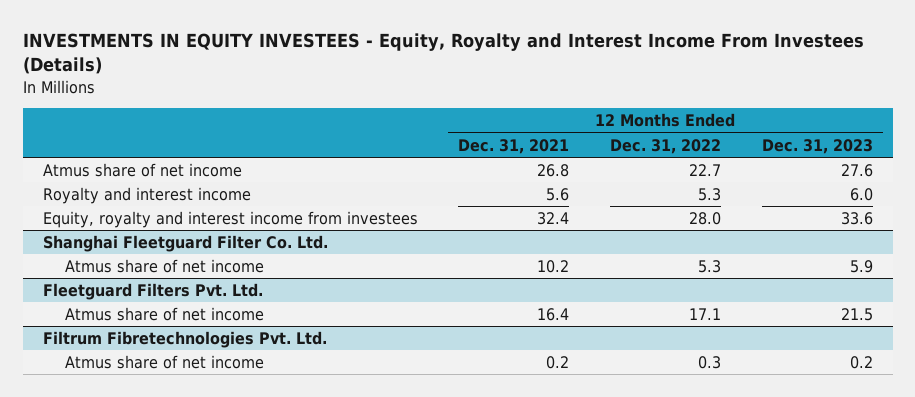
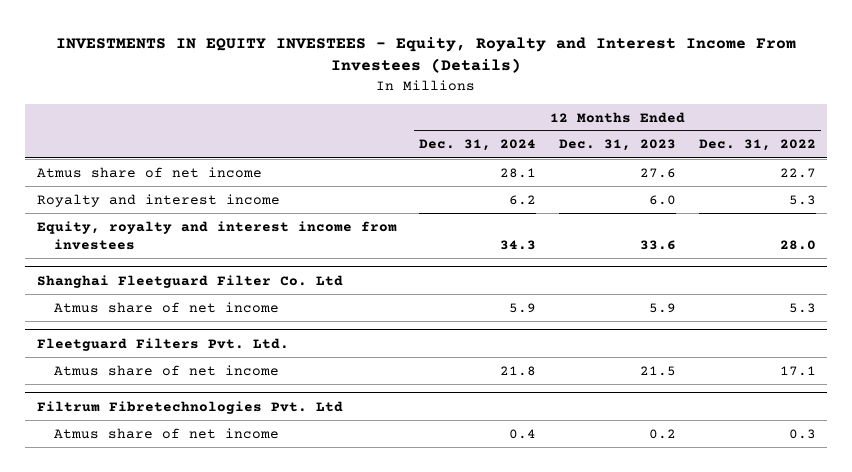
[458,138,570,154] Dec. 31, 2021 -> none
none -> [419,139,537,152] Dec. 31, 2024
[42,234,328,252] Shanghai Fleetguard Filter Co. Ltd. -> [36,274,343,288] Shanghai Fleetguard Filter Co. Ltd
[42,330,327,348] Filtrum Fibretechnologies Pvt. Ltd. -> [36,400,343,414] Filtrum Fibretechnologies Pvt. Ltd

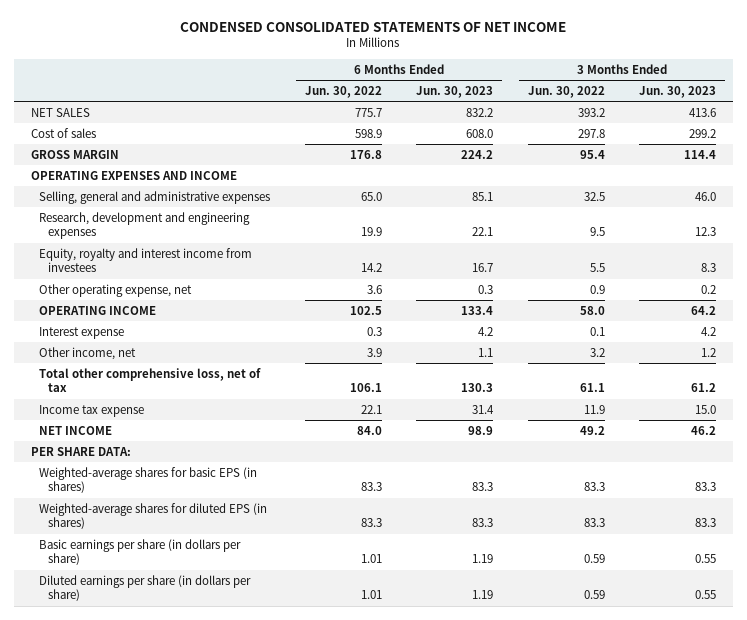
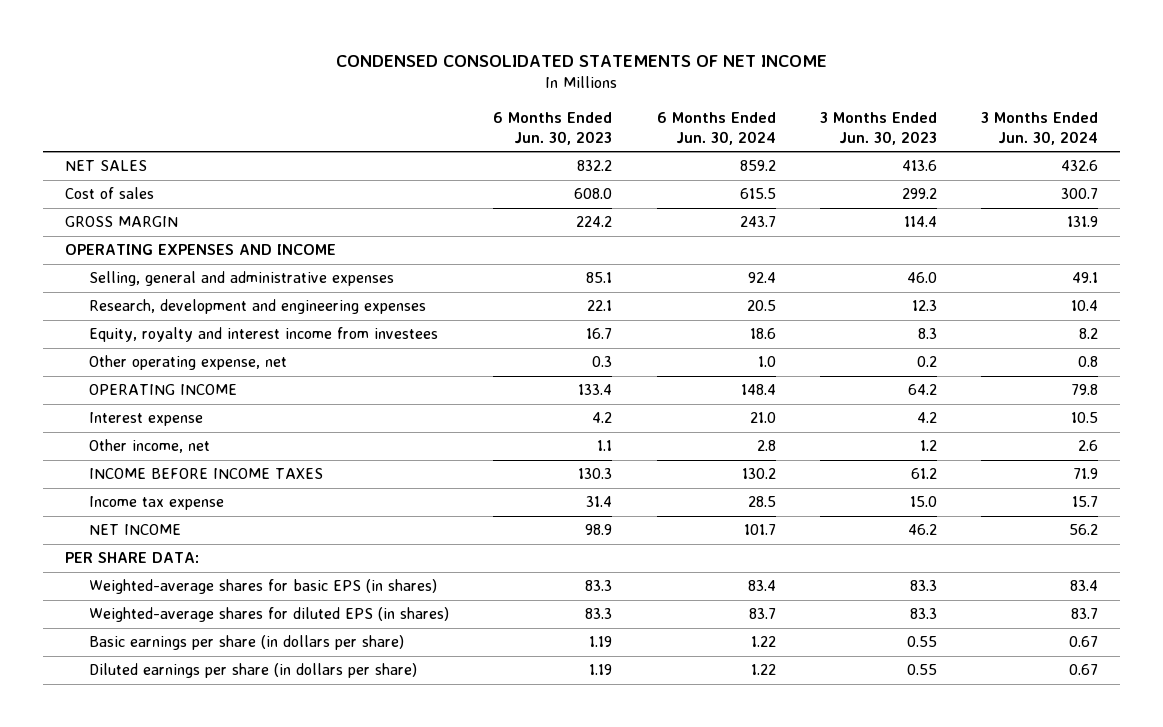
[304,85,382,98] Jun. 30, 2022 -> none
[527,85,605,98] Jun. 30, 2022 -> none
none -> [656,112,776,145] 6 Months Ended Jun. 30, 2024
none -> [981,112,1099,145] 3 Months Ended Jun. 30, 2024
[39,367,262,393] Total other comprehensive loss, net of tax -> [88,468,323,480] INCOME BEFORE INCOME TAXES

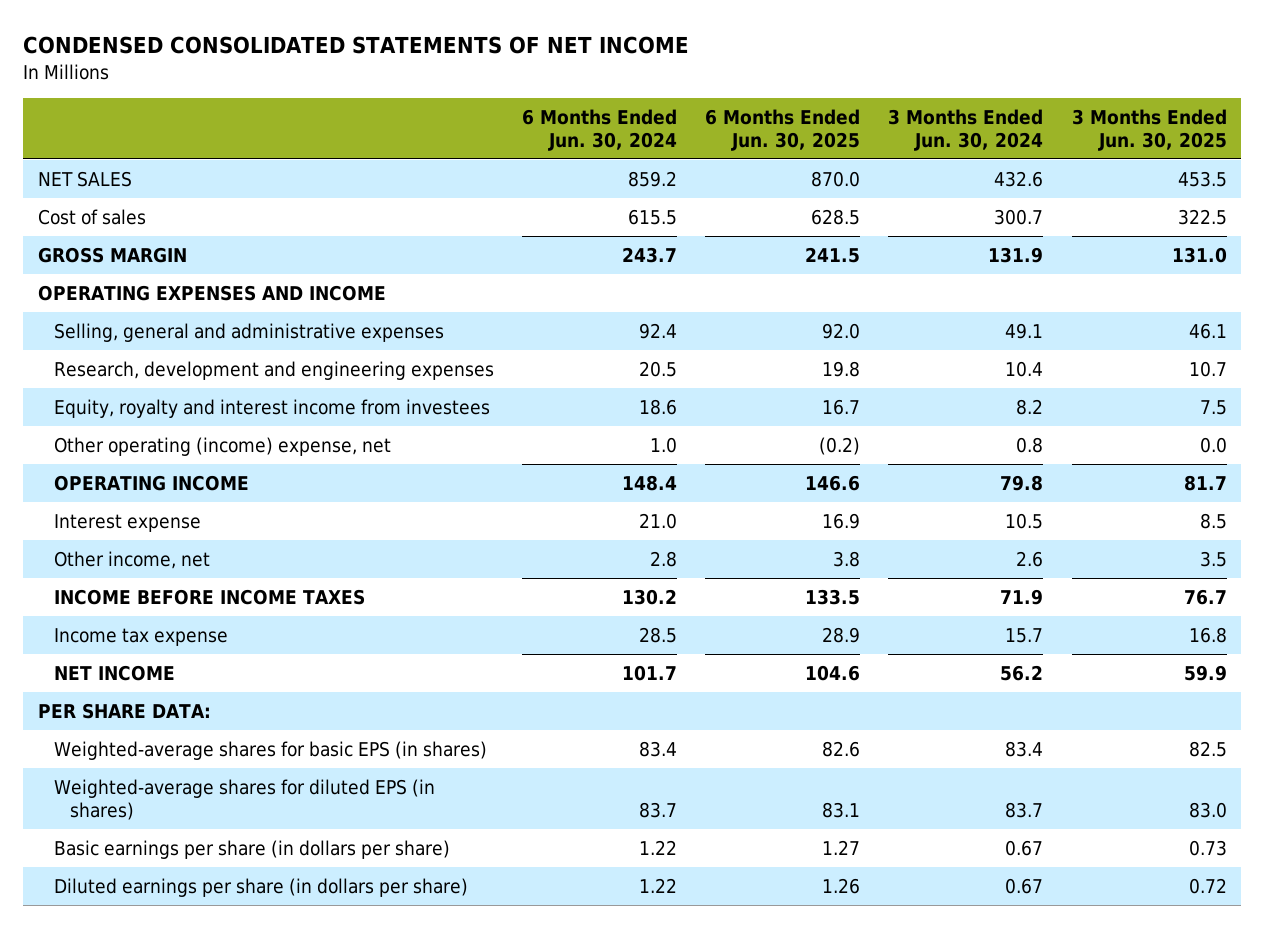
[493,112,613,145] 6 Months Ended Jun. 30, 2023 -> none
[819,112,937,145] 3 Months Ended Jun. 30, 2023 -> none
none -> [705,108,861,151] 6 Months Ended Jun. 30, 2025
none -> [1071,108,1227,151] 3 Months Ended Jun. 30, 2025
[88,355,287,371] Other operating expense, net -> [53,436,391,456] Other operating (income) expense, net

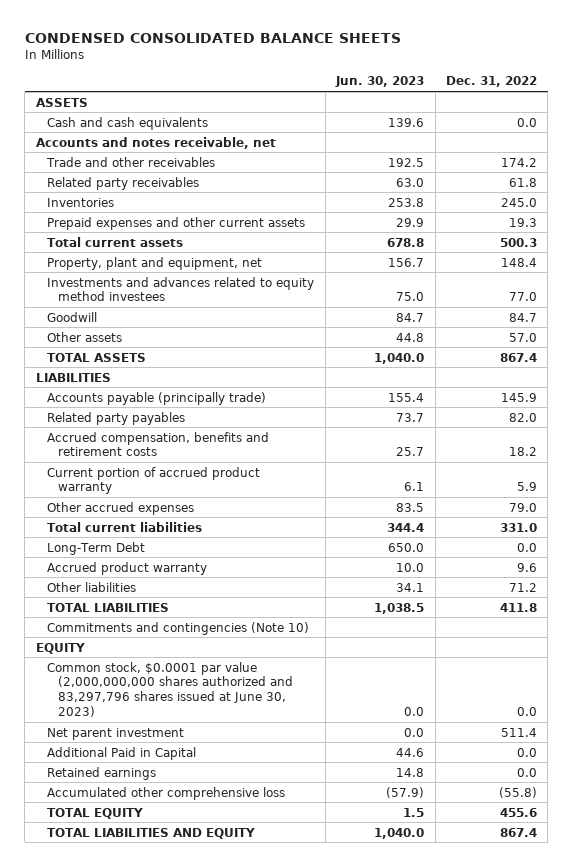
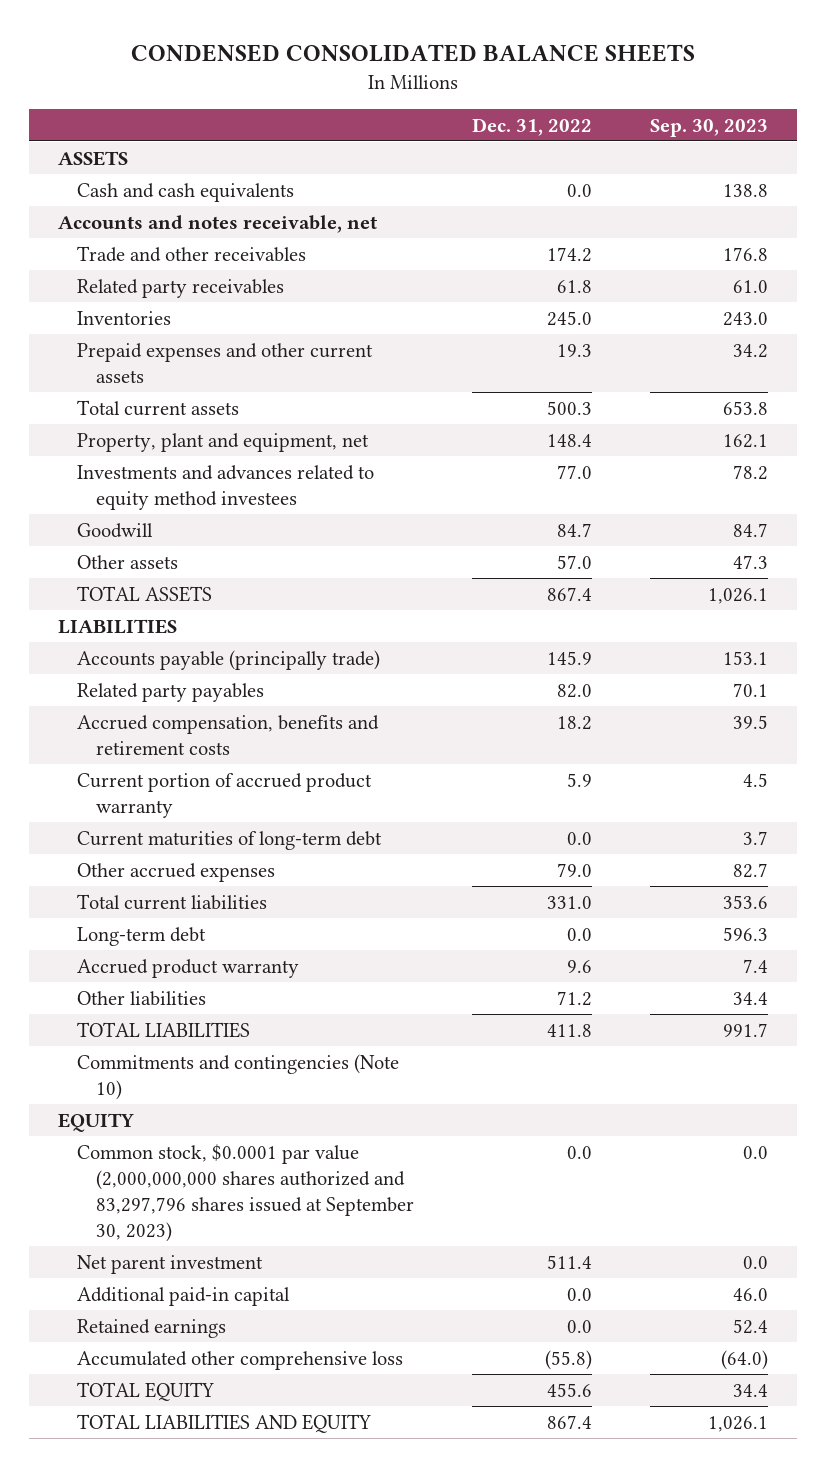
[335,76,425,88] Jun. 30, 2023 -> none
none -> [650,118,769,137] Sep. 30, 2023
none -> [76,830,382,850] Current maturities of long-term debt
[47,541,146,555] Long-Term Debt -> [76,926,206,946] Long-term debt
[47,661,294,718] Common stock, $0.0001 par value (2,000,000,000 shares authorized and 83,297,796 shares issued at June 30, 2023) -> [76,1143,415,1242] Common stock, $0.0001 par value (2,000,000,000 shares authorized and 83,297,796 shares issued at September 30, 2023)
[47,746,197,760] Additional Paid in Capital -> [76,1286,290,1306] Additional paid-in capital

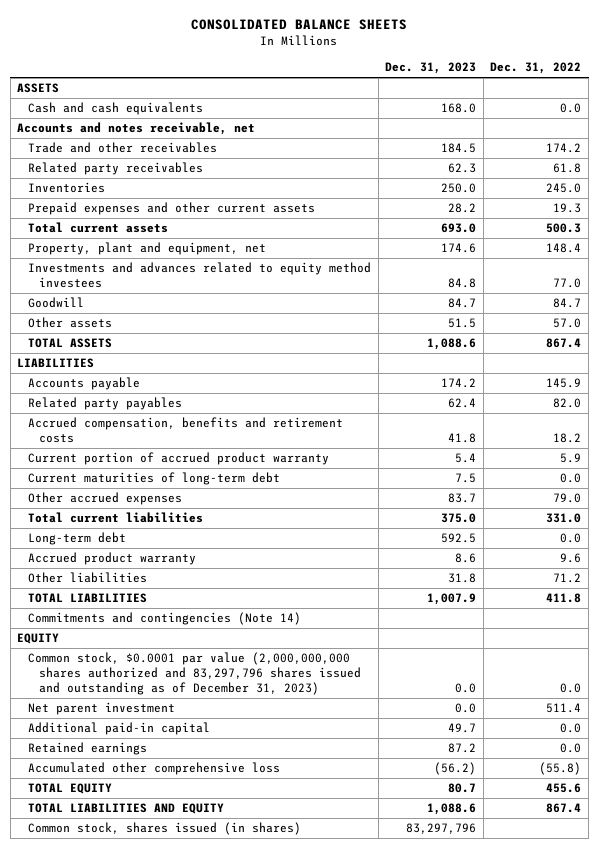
[130,43,695,62] CONDENSED CONSOLIDATED BALANCE SHEETS -> [191,18,408,30] CONSOLIDATED BALANCE SHEETS
[650,118,769,137] Sep. 30, 2023 -> none
none -> [385,62,477,75] Dec. 31, 2023
[76,649,380,670] Accounts payable (principally trade) -> [27,377,140,391] Accounts payable
[76,1053,399,1100] Commitments and contingencies (Note 10) -> [27,612,301,626] Commitments and contingencies (Note 14)
[76,1143,415,1242] Common stock, $0.0001 par value (2,000,000,000 shares authorized and 83,297,796 shares issued at September 30, 2023) -> [27,652,361,696] Common stock, $0.0001 par value (2,000,000,000 shares authorized and 83,297,796 shares issued and outstanding as of December 31, 2023)
none -> [27,822,301,836] Common stock, shares issued (in shares)

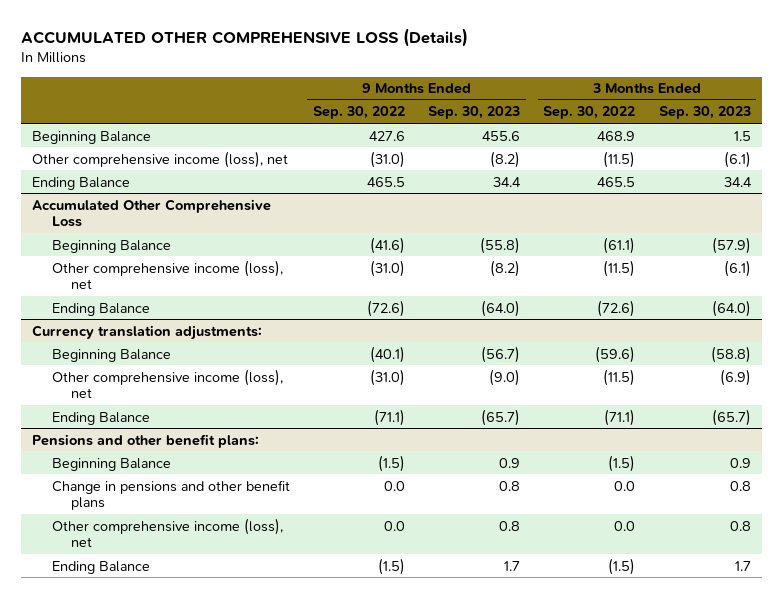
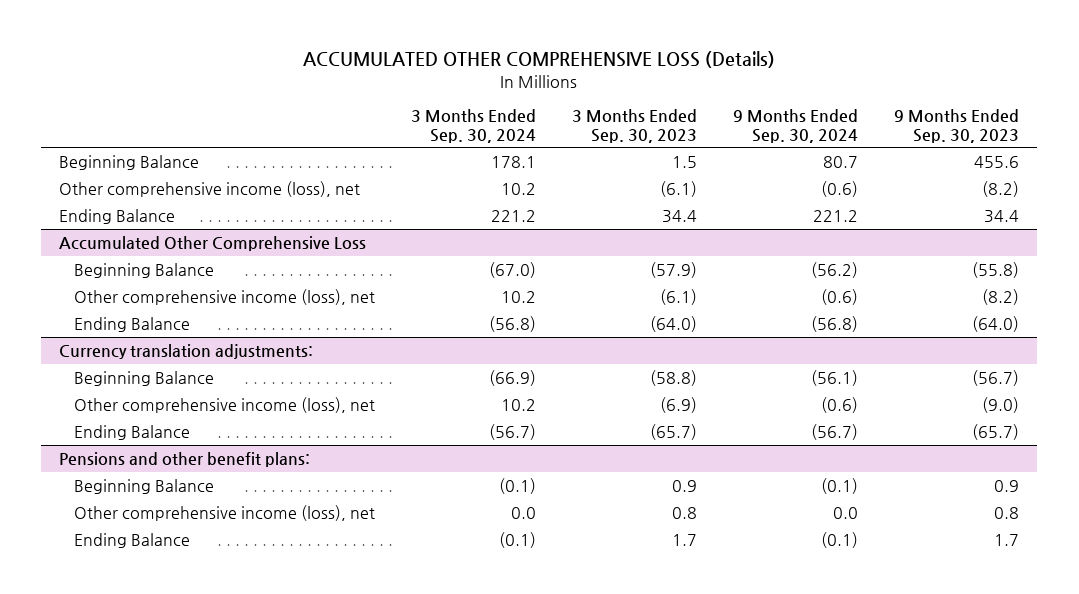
[312,106,405,120] Sep. 30, 2022 -> none
[543,106,636,120] Sep. 30, 2022 -> none
none -> [411,109,537,143] 3 Months Ended Sep. 30, 2024
none -> [733,109,859,143] 9 Months Ended Sep. 30, 2024
[51,479,290,511] Change in pensions and other benefit plans -> none

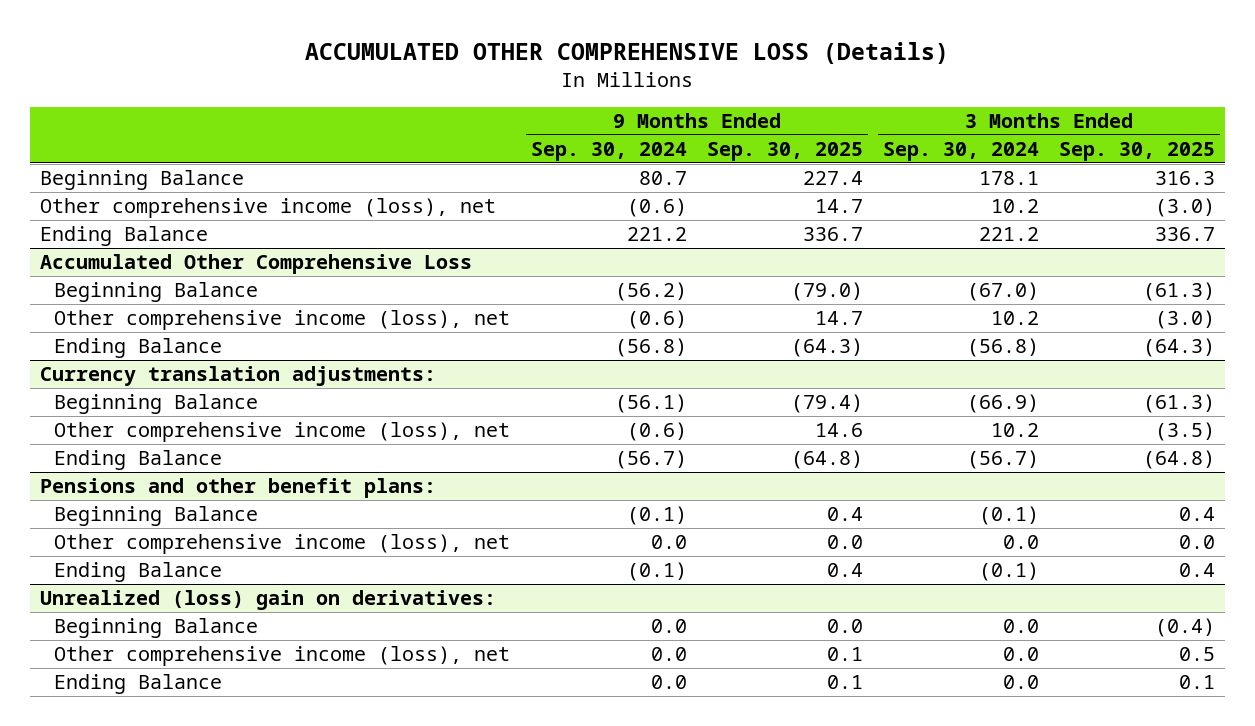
[572,109,698,143] 3 Months Ended Sep. 30, 2023 -> none
[894,109,1020,143] 9 Months Ended Sep. 30, 2023 -> none
none -> [706,141,863,161] Sep. 30, 2025
none -> [1059,141,1216,161] Sep. 30, 2025
none -> [39,590,496,611] Unrealized (loss) gain on derivatives:
none -> [54,618,259,639] Beginning Balance
none -> [54,646,511,667] Other comprehensive income (loss), net
none -> [54,674,223,695] Ending Balance

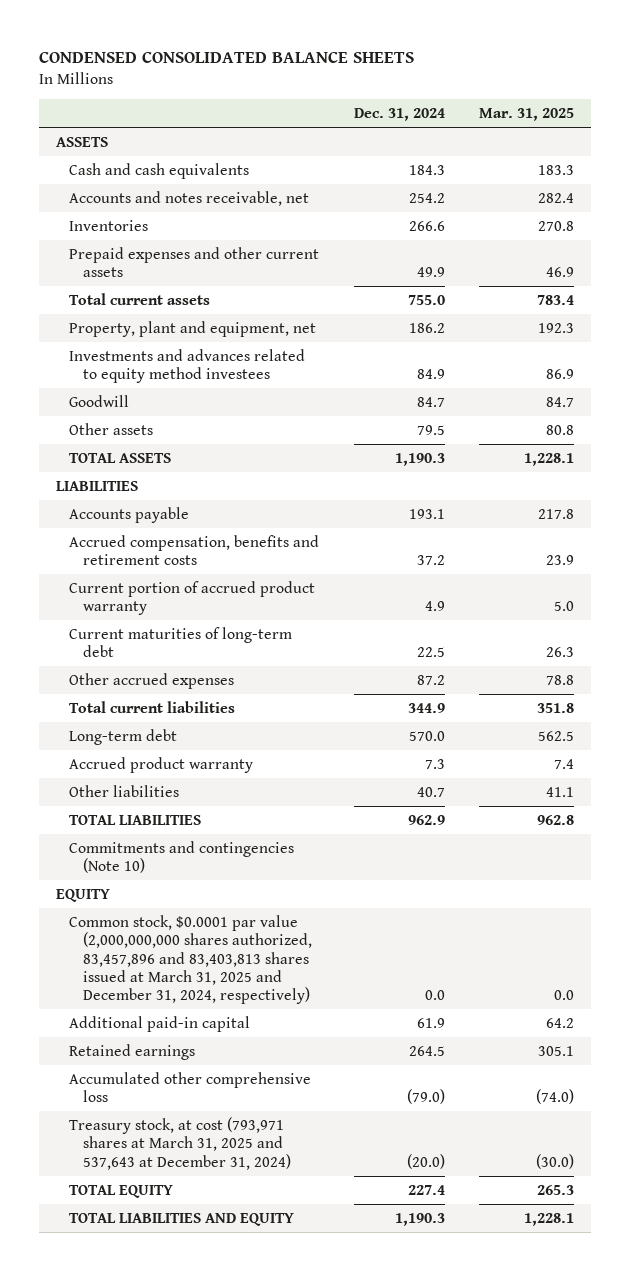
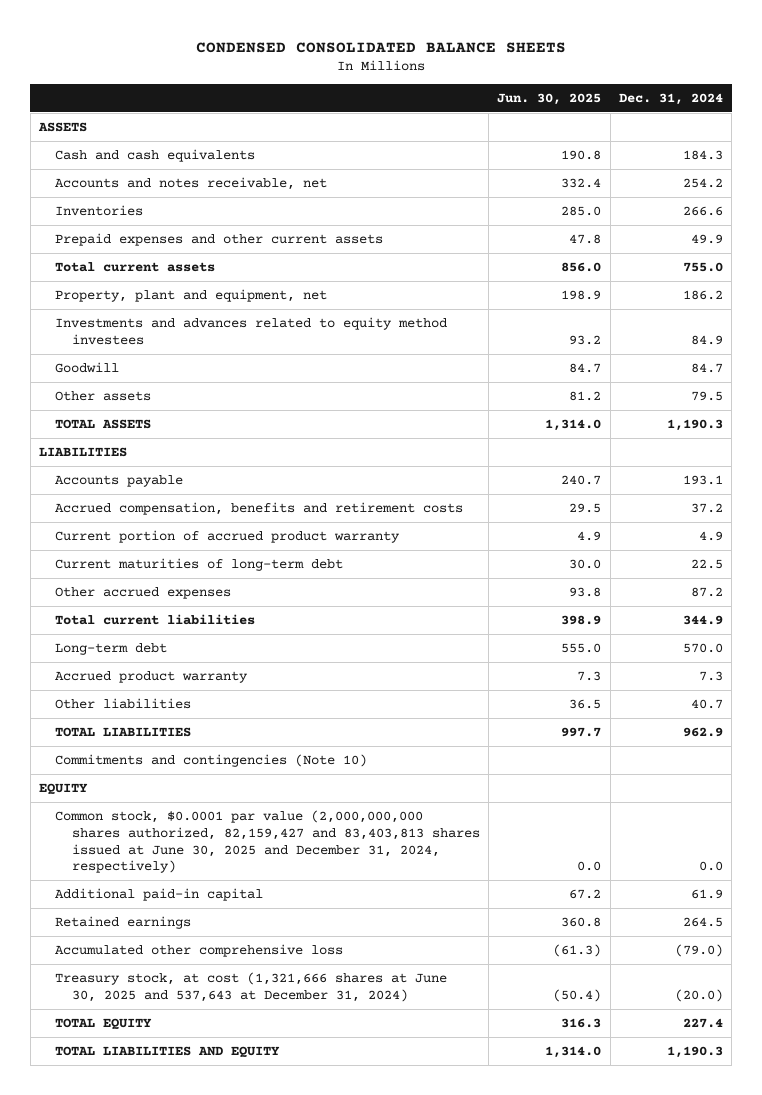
[479,107,575,121] Mar. 31, 2025 -> none
none -> [497,92,602,105] Jun. 30, 2025
[69,914,312,1005] Common stock, $0.0001 par value (2,000,000,000 shares authorized, 83,457,896 and 83,403,813 shares issued at March 31, 2025 and December 31, 2024, respectively) -> [55,809,480,874] Common stock, $0.0001 par value (2,000,000,000 shares authorized, 82,159,427 and 83,403,813 shares issued at June 30, 2025 and December 31, 2024, respectively)
[69,1116,291,1170] Treasury stock, at cost (793,971 shares at March 31, 2025 and 537,643 at December 31, 2024) -> [55,971,448,1002] Treasury stock, at cost (1,321,666 shares at June 30, 2025 and 537,643 at December 31, 2024)

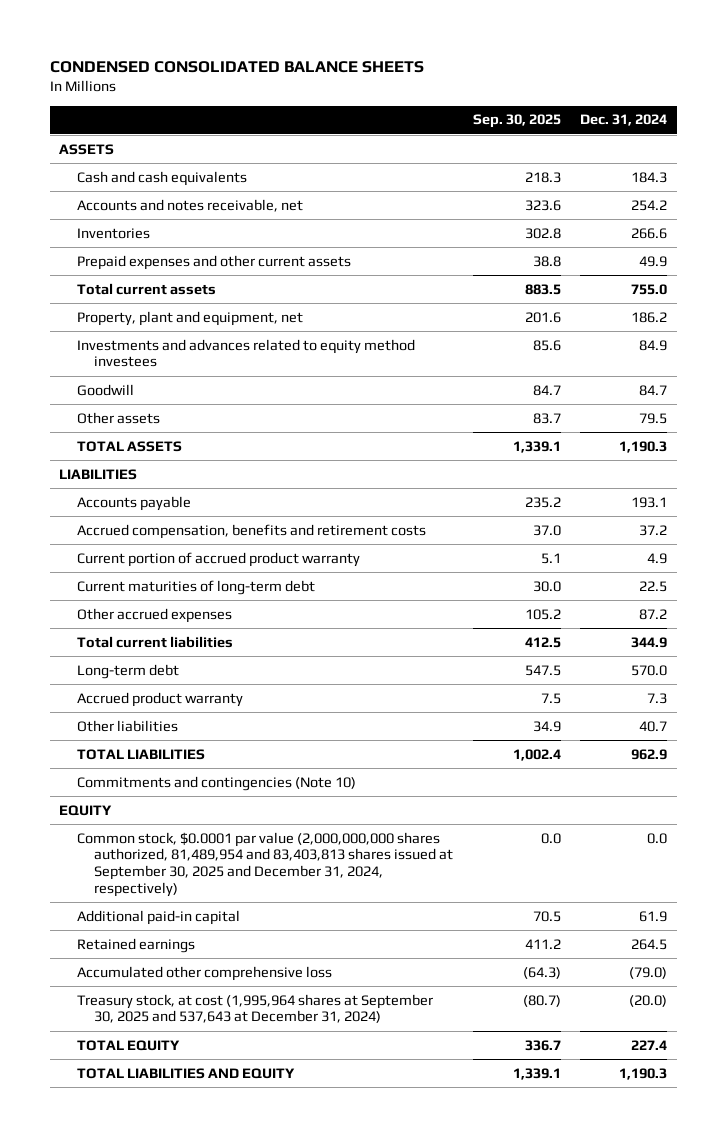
[497,92,602,105] Jun. 30, 2025 -> none
none -> [472,114,561,129] Sep. 30, 2025
[55,809,480,874] Common stock, $0.0001 par value (2,000,000,000 shares authorized, 82,159,427 and 83,403,813 shares issued at June 30, 2025 and December 31, 2024, respectively) -> [76,831,454,897] Common stock, $0.0001 par value (2,000,000,000 shares authorized, 81,489,954 and 83,403,813 shares issued at September 30, 2025 and December 31, 2024, respectively)
[55,971,448,1002] Treasury stock, at cost (1,321,666 shares at June 30, 2025 and 537,643 at December 31, 2024) -> [76,993,433,1024] Treasury stock, at cost (1,995,964 shares at September 30, 2025 and 537,643 at December 31, 2024)

